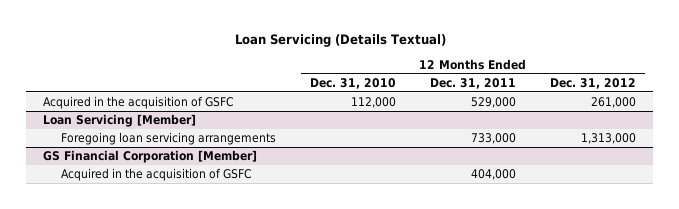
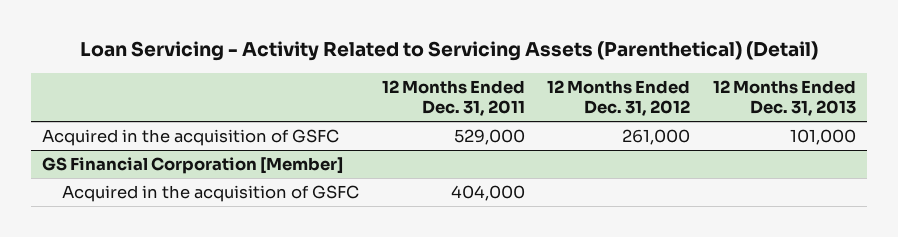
[234,33,446,47] Loan Servicing (Details Textual) -> [79,41,818,62] Loan Servicing - Activity Related to Servicing Assets (Parenthetical) (Detail)
[309,77,396,89] Dec. 31, 2010 -> none
none -> [713,80,857,117] 12 Months Ended Dec. 31, 2013
[43,114,197,128] Loan Servicing [Member] -> none
[60,132,276,146] Foregoing loan servicing arrangements -> none

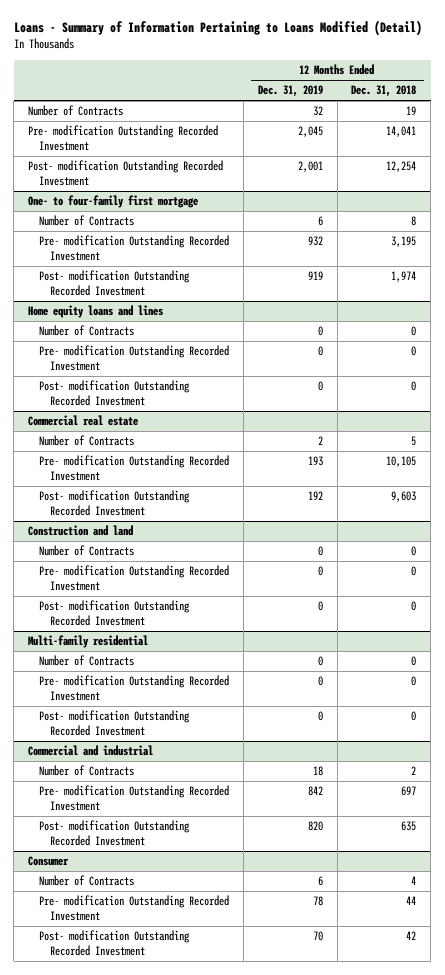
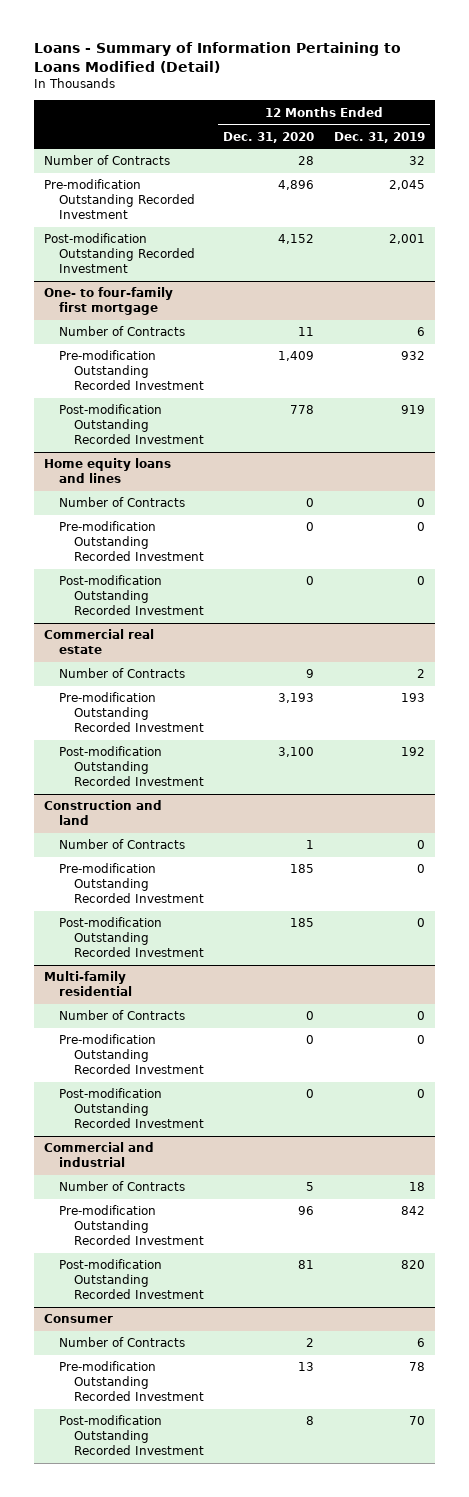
[351,85,417,98] Dec. 31, 2018 -> none
none -> [223,131,315,143] Dec. 31, 2020
[28,125,219,152] Pre- modification Outstanding Recorded Investment -> [44,179,195,220] Pre-modification Outstanding Recorded Investment
[28,160,224,187] Post- modification Outstanding Recorded Investment -> [44,233,195,274] Post-modification Outstanding Recorded Investment
[39,235,230,262] Pre- modification Outstanding Recorded Investment -> [58,350,204,391] Pre-modification Outstanding Recorded Investment
[39,270,191,297] Post- modification Outstanding Recorded Investment -> [58,404,204,445] Post-modification Outstanding Recorded Investment
[39,345,230,372] Pre- modification Outstanding Recorded Investment -> [58,521,204,562] Pre-modification Outstanding Recorded Investment
[39,380,191,407] Post- modification Outstanding Recorded Investment -> [58,575,204,616] Post-modification Outstanding Recorded Investment
[39,455,230,482] Pre- modification Outstanding Recorded Investment -> [58,692,204,733] Pre-modification Outstanding Recorded Investment
[39,490,191,517] Post- modification Outstanding Recorded Investment -> [58,746,204,787] Post-modification Outstanding Recorded Investment
[39,565,230,592] Pre- modification Outstanding Recorded Investment -> [58,863,204,904] Pre-modification Outstanding Recorded Investment
[39,600,191,627] Post- modification Outstanding Recorded Investment -> [58,917,204,958] Post-modification Outstanding Recorded Investment
[39,675,230,702] Pre- modification Outstanding Recorded Investment -> [58,1034,204,1075] Pre-modification Outstanding Recorded Investment
[39,710,191,737] Post- modification Outstanding Recorded Investment -> [58,1088,204,1129] Post-modification Outstanding Recorded Investment
[39,785,230,812] Pre- modification Outstanding Recorded Investment -> [58,1205,204,1246] Pre-modification Outstanding Recorded Investment
[39,820,191,847] Post- modification Outstanding Recorded Investment -> [58,1259,204,1300] Post-modification Outstanding Recorded Investment
[39,895,230,922] Pre- modification Outstanding Recorded Investment -> [58,1361,204,1402] Pre-modification Outstanding Recorded Investment
[39,930,191,957] Post- modification Outstanding Recorded Investment -> [58,1415,204,1456] Post-modification Outstanding Recorded Investment

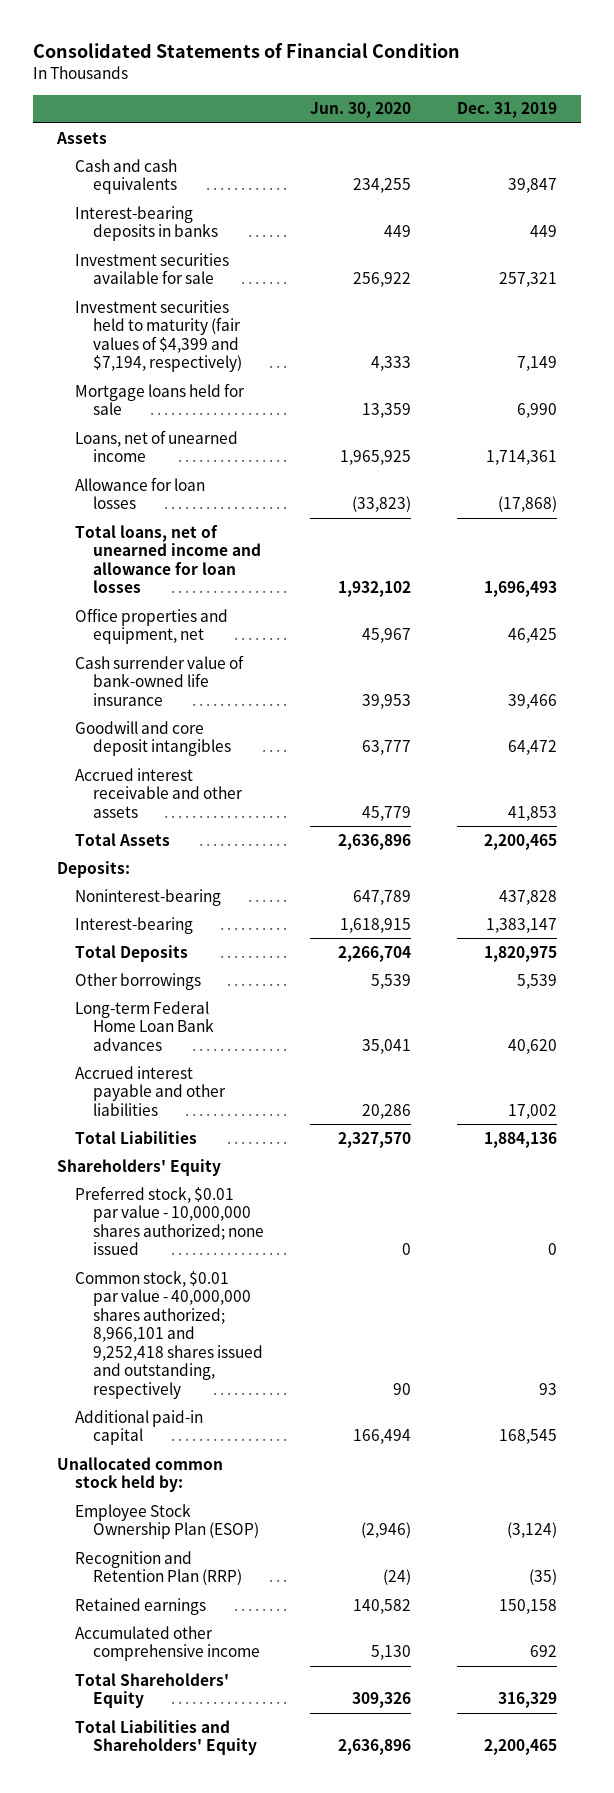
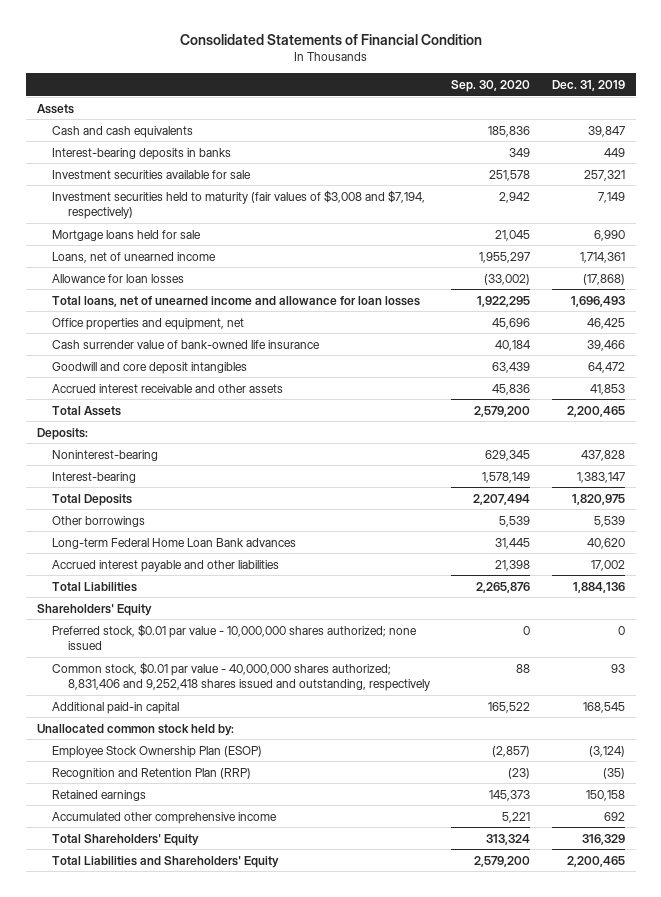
[310,102,412,119] Jun. 30, 2020 -> none
none -> [451,80,531,93] Sep. 30, 2020
[74,299,243,373] Investment securities held to maturity (fair values of $4,399 and $7,194, respectively) -> [52,189,426,220] Investment securities held to maturity (fair values of $3,008 and $7,194, respectively)
[74,1270,264,1399] Common stock, $0.01 par value - 40,000,000 shares authorized; 8,966,101 and 9,252,418 shares issued and outstanding, respectively -> [52,661,430,692] Common stock, $0.01 par value - 40,000,000 shares authorized; 8,831,406 and 9,252,418 shares issued and outstanding, respectively

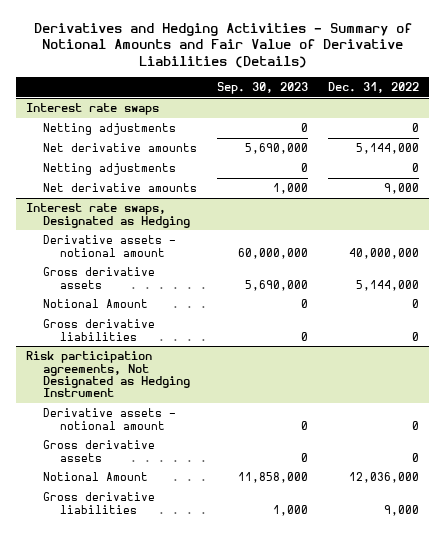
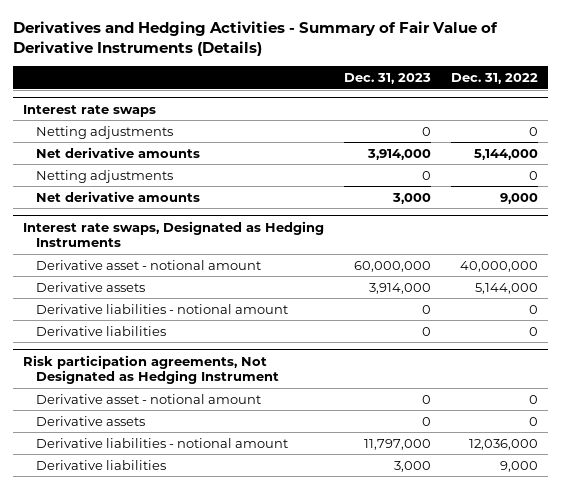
[33,22,412,69] Derivatives and Hedging Activities - Summary of Notional Amounts and Fair Value of Derivative Liabilities (Details) -> [12,21,498,57] Derivatives and Hedging Activities - Summary of Fair Value of Derivative Instruments (Details)
[217,81,309,94] Sep. 30, 2023 -> none
none -> [343,73,431,85] Dec. 31, 2023
[25,203,191,228] Interest rate swaps, Designated as Hedging -> [22,220,324,248] Interest rate swaps, Designated as Hedging Instruments
[43,235,177,257] Derivative assets - notional amount -> [35,259,261,270] Derivative asset - notional amount
[43,267,156,289] Gross derivative assets -> [35,281,145,292] Derivative assets
[43,299,149,309] Notional Amount -> [35,303,288,314] Derivative liabilities - notional amount
[43,319,156,341] Gross derivative liabilities -> [35,325,166,336] Derivative liabilities
[43,408,177,430] Derivative assets - notional amount -> [35,393,261,404] Derivative asset - notional amount
[43,440,156,462] Gross derivative assets -> [35,415,145,426] Derivative assets
[43,472,149,482] Notional Amount -> [35,437,288,448] Derivative liabilities - notional amount
[43,492,156,514] Gross derivative liabilities -> [35,459,166,470] Derivative liabilities

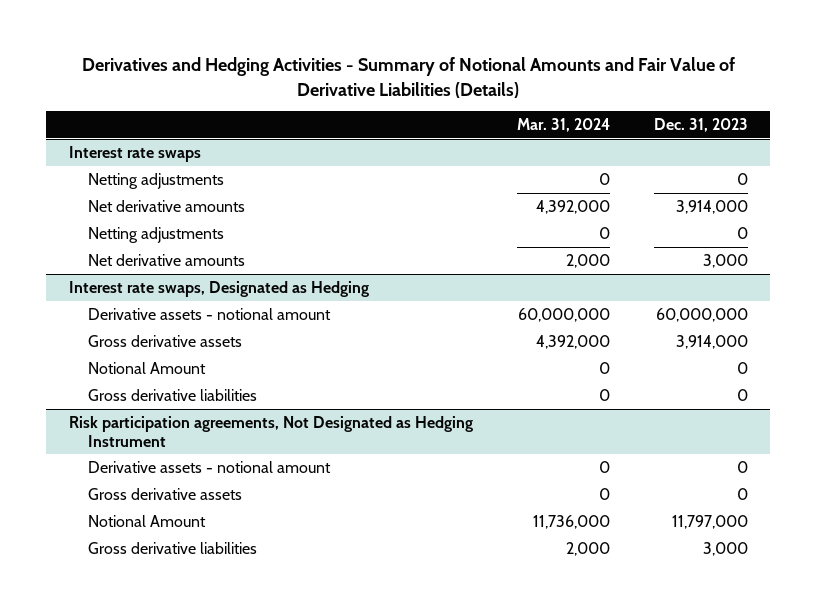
[12,21,498,57] Derivatives and Hedging Activities - Summary of Fair Value of Derivative Instruments (Details) -> [82,56,736,98] Derivatives and Hedging Activities - Summary of Notional Amounts and Fair Value of Derivative Liabilities (Details)
[451,73,539,85] Dec. 31, 2022 -> none
none -> [516,118,610,133] Mar. 31, 2024
[22,220,324,248] Interest rate swaps, Designated as Hedging Instruments -> [68,280,369,297] Interest rate swaps, Designated as Hedging
[35,259,261,270] Derivative asset - notional amount -> [87,307,331,320] Derivative assets - notional amount
[35,281,145,292] Derivative assets -> [87,334,242,347] Gross derivative assets
[35,303,288,314] Derivative liabilities - notional amount -> [87,361,206,374] Notional Amount
[35,325,166,336] Derivative liabilities -> [87,388,257,401] Gross derivative liabilities
[35,393,261,404] Derivative asset - notional amount -> [87,460,331,473] Derivative assets - notional amount
[35,415,145,426] Derivative assets -> [87,487,242,500] Gross derivative assets
[35,437,288,448] Derivative liabilities - notional amount -> [87,514,206,527] Notional Amount
[35,459,166,470] Derivative liabilities -> [87,541,257,554] Gross derivative liabilities

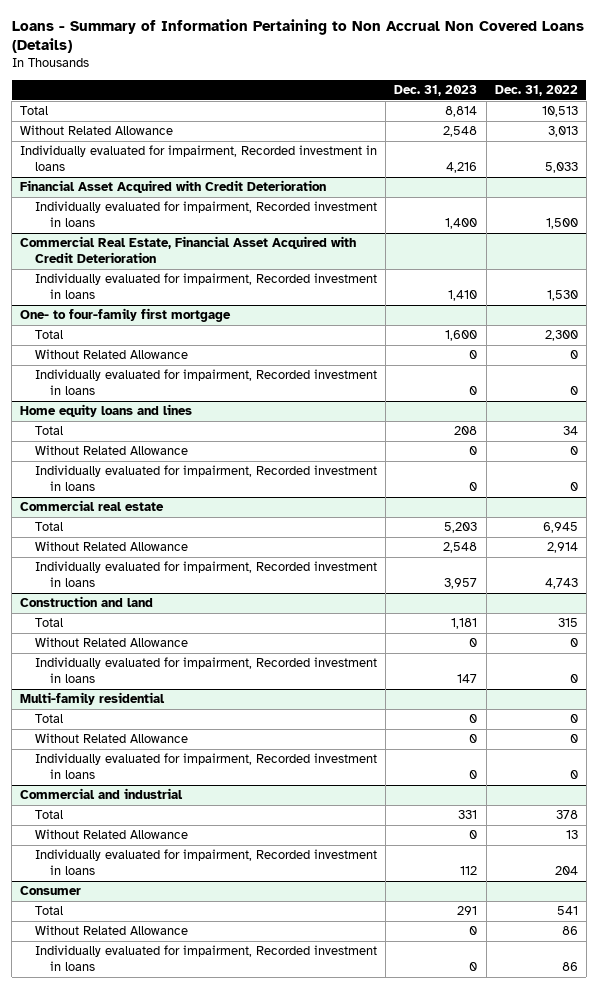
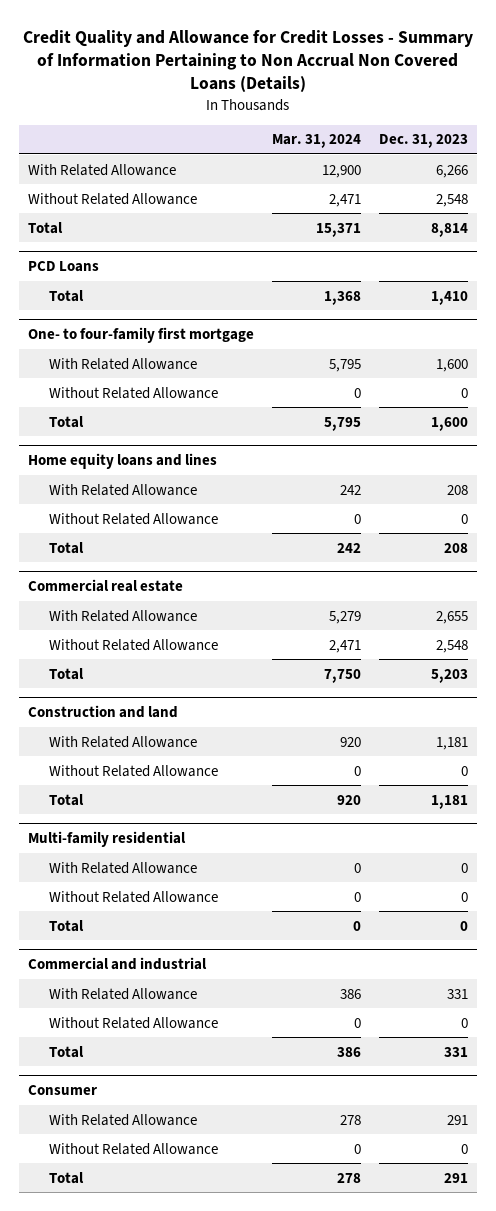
[11,18,584,54] Loans - Summary of Information Pertaining to Non Accrual Non Covered Loans (Details) -> [22,29,473,93] Credit Quality and Allowance for Credit Losses - Summary of Information Pertaining to Non Accrual Non Covered Loans (Details)
[494,84,578,96] Dec. 31, 2022 -> none
none -> [271,134,361,149] Mar. 31, 2024
none -> [28,163,177,176] With Related Allowance
[20,145,378,171] Individually evaluated for impairment, Recorded investment in loans -> none
[34,201,377,227] Individually evaluated for impairment, Recorded investment in loans -> none
[20,236,357,263] Commercial Real Estate, Financial Asset Acquired with Credit Deterioration -> none
[20,106,49,116] Total -> [28,221,64,234] Total
[20,180,327,194] Financial Asset Acquired with Credit Deterioration -> [28,261,100,273] PCD Loans
[34,273,377,299] Individually evaluated for impairment, Recorded investment in loans -> [49,289,85,302] Total
none -> [49,357,198,370] With Related Allowance
[34,369,377,395] Individually evaluated for impairment, Recorded investment in loans -> none
[34,330,63,340] Total -> [49,415,85,428] Total
none -> [49,483,198,496] With Related Allowance
[34,465,377,491] Individually evaluated for impairment, Recorded investment in loans -> none
[34,426,63,436] Total -> [49,541,85,554] Total
none -> [49,609,198,622] With Related Allowance
[34,561,377,587] Individually evaluated for impairment, Recorded investment in loans -> none
[34,522,63,532] Total -> [49,667,85,680] Total
none -> [49,735,198,748] With Related Allowance
[34,657,377,683] Individually evaluated for impairment, Recorded investment in loans -> none
[34,618,63,628] Total -> [49,793,85,806] Total
none -> [49,861,198,874] With Related Allowance
[34,753,377,779] Individually evaluated for impairment, Recorded investment in loans -> none
[34,714,63,724] Total -> [49,919,85,932] Total
none -> [49,987,198,1000] With Related Allowance
[34,849,377,875] Individually evaluated for impairment, Recorded investment in loans -> none
[34,810,63,820] Total -> [49,1045,85,1058] Total
none -> [49,1113,198,1126] With Related Allowance
[34,945,377,971] Individually evaluated for impairment, Recorded investment in loans -> none
[34,906,63,916] Total -> [49,1171,85,1184] Total

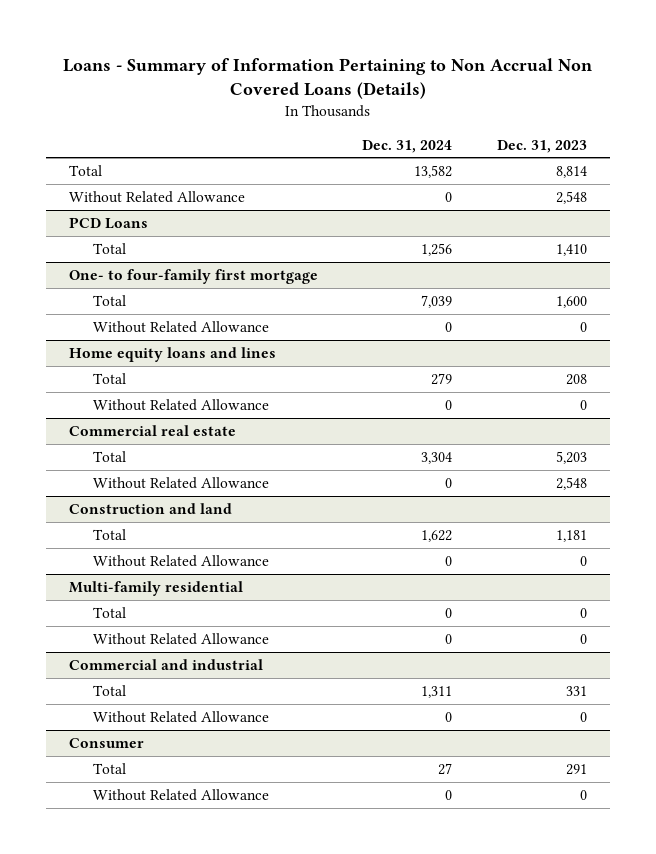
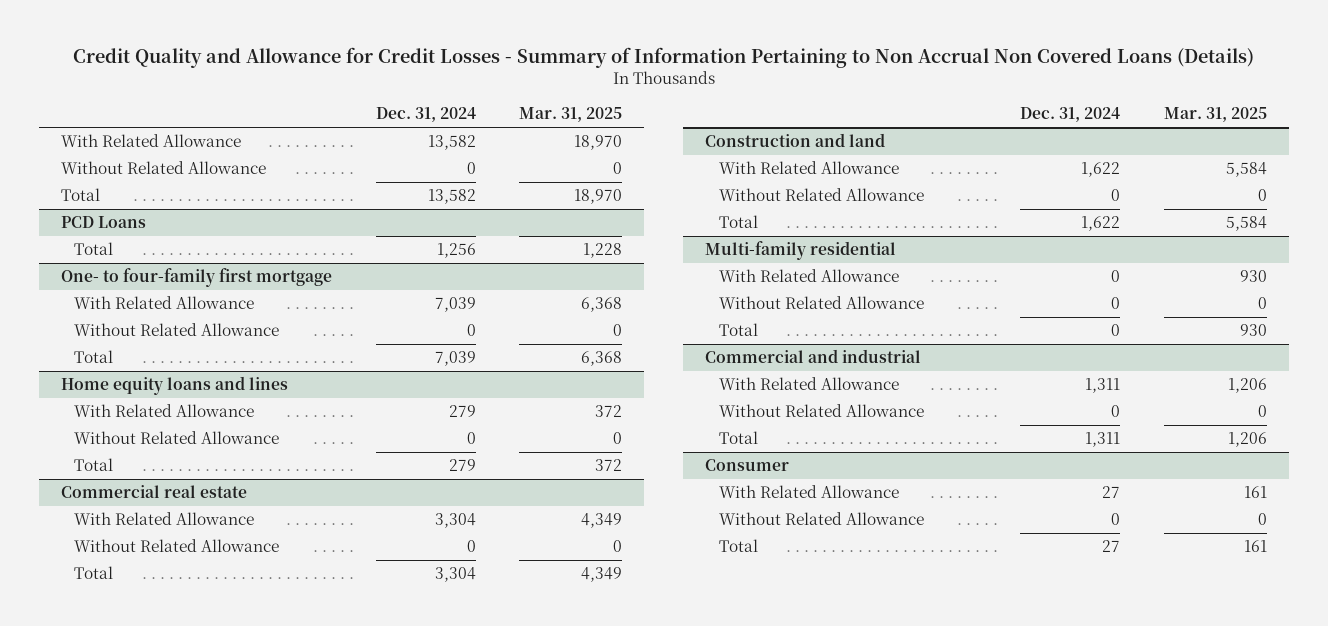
[62,57,592,99] Loans - Summary of Information Pertaining to Non Accrual Non Covered Loans (Details) -> [72,47,1254,69] Credit Quality and Allowance for Credit Losses - Summary of Information Pertaining to Non Accrual Non Covered Loans (Details)
[497,139,588,153] Dec. 31, 2023 -> none
none -> [519,107,623,123] Mar. 31, 2025
none -> [60,134,241,148] With Related Allowance
[68,165,102,177] Total -> [60,188,100,202] Total
none -> [74,296,255,310] With Related Allowance
[93,295,127,307] Total -> [74,350,114,364] Total
none -> [74,404,255,418] With Related Allowance
[93,373,127,385] Total -> [74,458,114,472] Total
none -> [74,512,255,526] With Related Allowance
[93,451,127,463] Total -> [74,566,114,580] Total
none -> [718,161,899,175] With Related Allowance
[93,529,127,541] Total -> [718,215,758,229] Total
none -> [718,269,899,283] With Related Allowance
[93,607,127,619] Total -> [718,323,758,337] Total
none -> [718,377,899,391] With Related Allowance
[93,685,127,697] Total -> [718,431,758,445] Total
none -> [718,485,899,499] With Related Allowance
[93,763,127,775] Total -> [718,539,758,553] Total

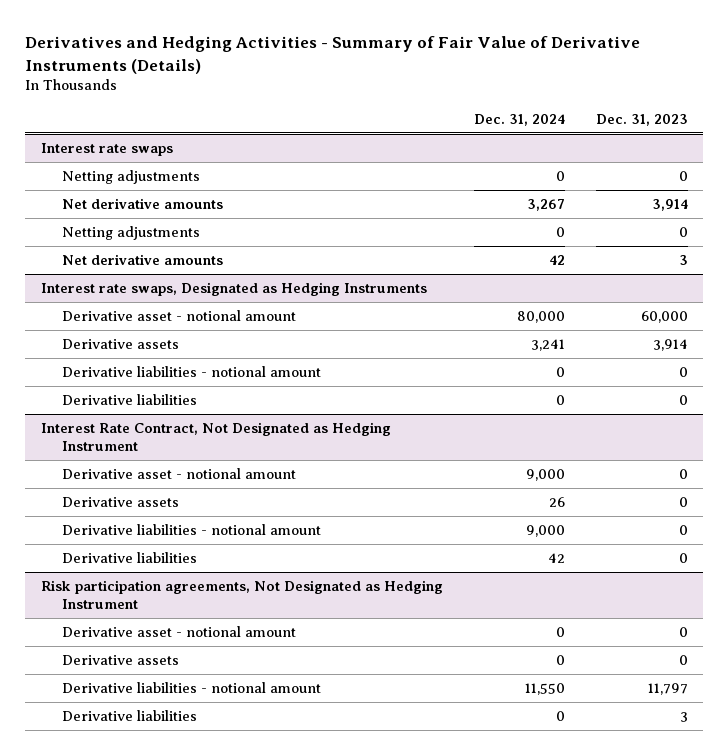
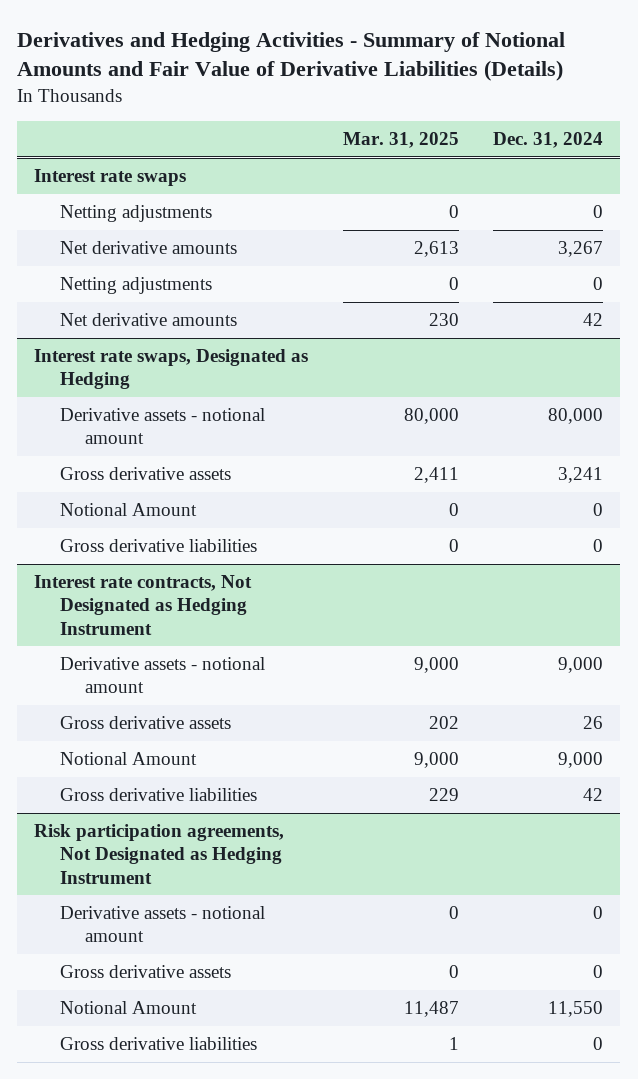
[25,36,641,74] Derivatives and Hedging Activities - Summary of Fair Value of Derivative Instruments (Details) -> [17,31,566,82] Derivatives and Hedging Activities - Summary of Notional Amounts and Fair Value of Derivative Liabilities (Details)
[595,113,688,126] Dec. 31, 2023 -> none
none -> [342,132,459,149] Mar. 31, 2025
[40,281,427,296] Interest rate swaps, Designated as Hedging Instruments -> [34,349,309,390] Interest rate swaps, Designated as Hedging
[61,309,296,321] Derivative asset - notional amount -> [59,408,265,445] Derivative assets - notional amount
[61,338,179,349] Derivative assets -> [59,467,231,481] Gross derivative assets
[61,365,321,377] Derivative liabilities - notional amount -> [59,503,197,517] Notional Amount
[61,393,197,405] Derivative liabilities -> [59,539,257,553] Gross derivative liabilities
[40,421,391,452] Interest Rate Contract, Not Designated as Hedging Instrument -> [34,575,253,635] Interest rate contracts, Not Designated as Hedging Instrument
[61,467,296,479] Derivative asset - notional amount -> [59,657,265,694] Derivative assets - notional amount
[61,496,179,507] Derivative assets -> [59,716,231,730] Gross derivative assets
[61,523,321,535] Derivative liabilities - notional amount -> [59,752,197,766] Notional Amount
[61,551,197,563] Derivative liabilities -> [59,788,257,802] Gross derivative liabilities
[61,625,296,637] Derivative asset - notional amount -> [59,906,265,943] Derivative assets - notional amount
[61,654,179,665] Derivative assets -> [59,965,231,979] Gross derivative assets
[61,681,321,693] Derivative liabilities - notional amount -> [59,1001,197,1015] Notional Amount
[61,709,197,721] Derivative liabilities -> [59,1037,257,1051] Gross derivative liabilities

